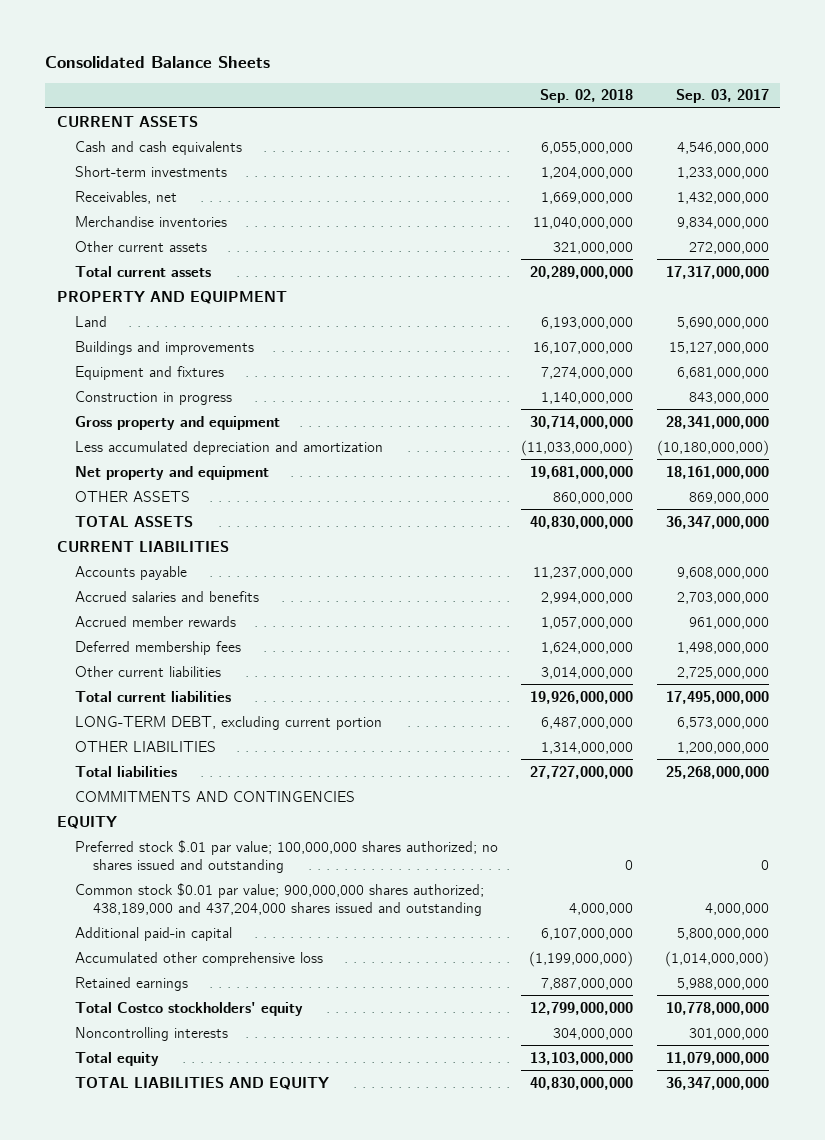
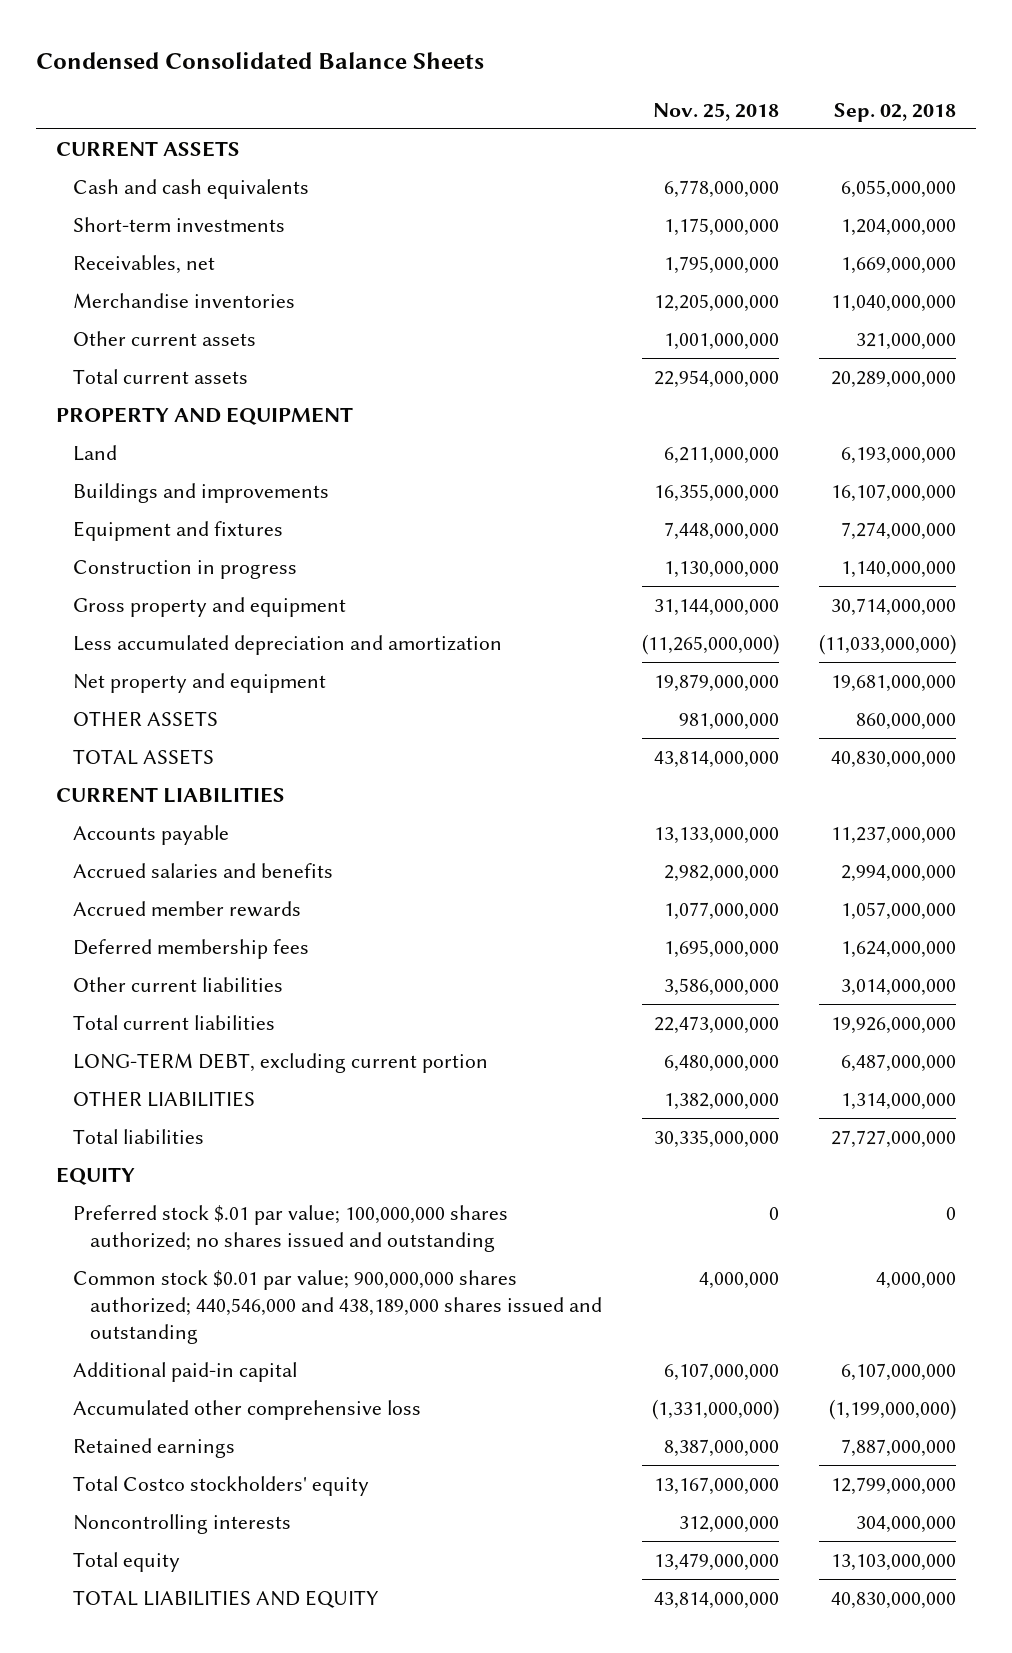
[45,55,271,68] Consolidated Balance Sheets -> [35,52,484,70] Condensed Consolidated Balance Sheets
[675,89,769,104] Sep. 03, 2017 -> none
none -> [652,102,779,121] Nov. 25, 2018
[74,790,355,802] COMMITMENTS AND CONTINGENCIES -> none
[74,882,484,916] Common stock $0.01 par value; 900,000,000 shares authorized; 438,189,000 and 437,204,000 shares issued and outstanding -> [72,1269,602,1344] Common stock $0.01 par value; 900,000,000 shares authorized; 440,546,000 and 438,189,000 shares issued and outstanding

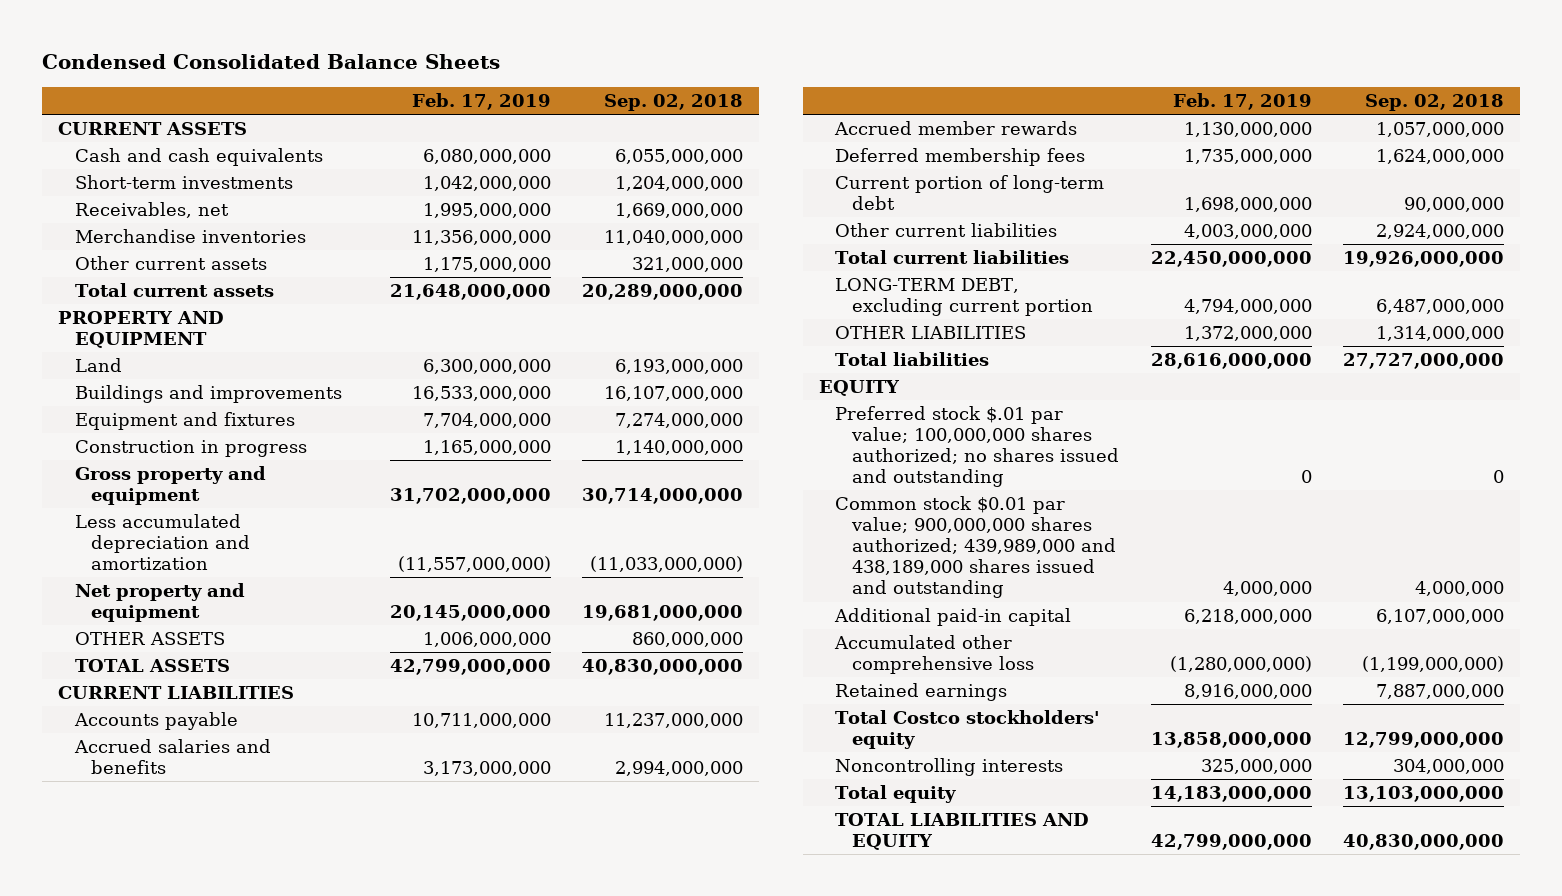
[652,102,779,121] Nov. 25, 2018 -> none
none -> [411,92,551,110] Feb. 17, 2019
none -> [835,174,1105,211] Current portion of long-term debt
[840,978,956,996] 3,014,000,000 -> [1376,223,1505,239] 2,924,000,000
[72,1269,602,1344] Common stock $0.01 par value; 900,000,000 shares authorized; 440,546,000 and 438,189,000 shares issued and outstanding -> [835,495,1117,599] Common stock $0.01 par value; 900,000,000 shares authorized; 439,989,000 and 438,189,000 shares issued and outstanding

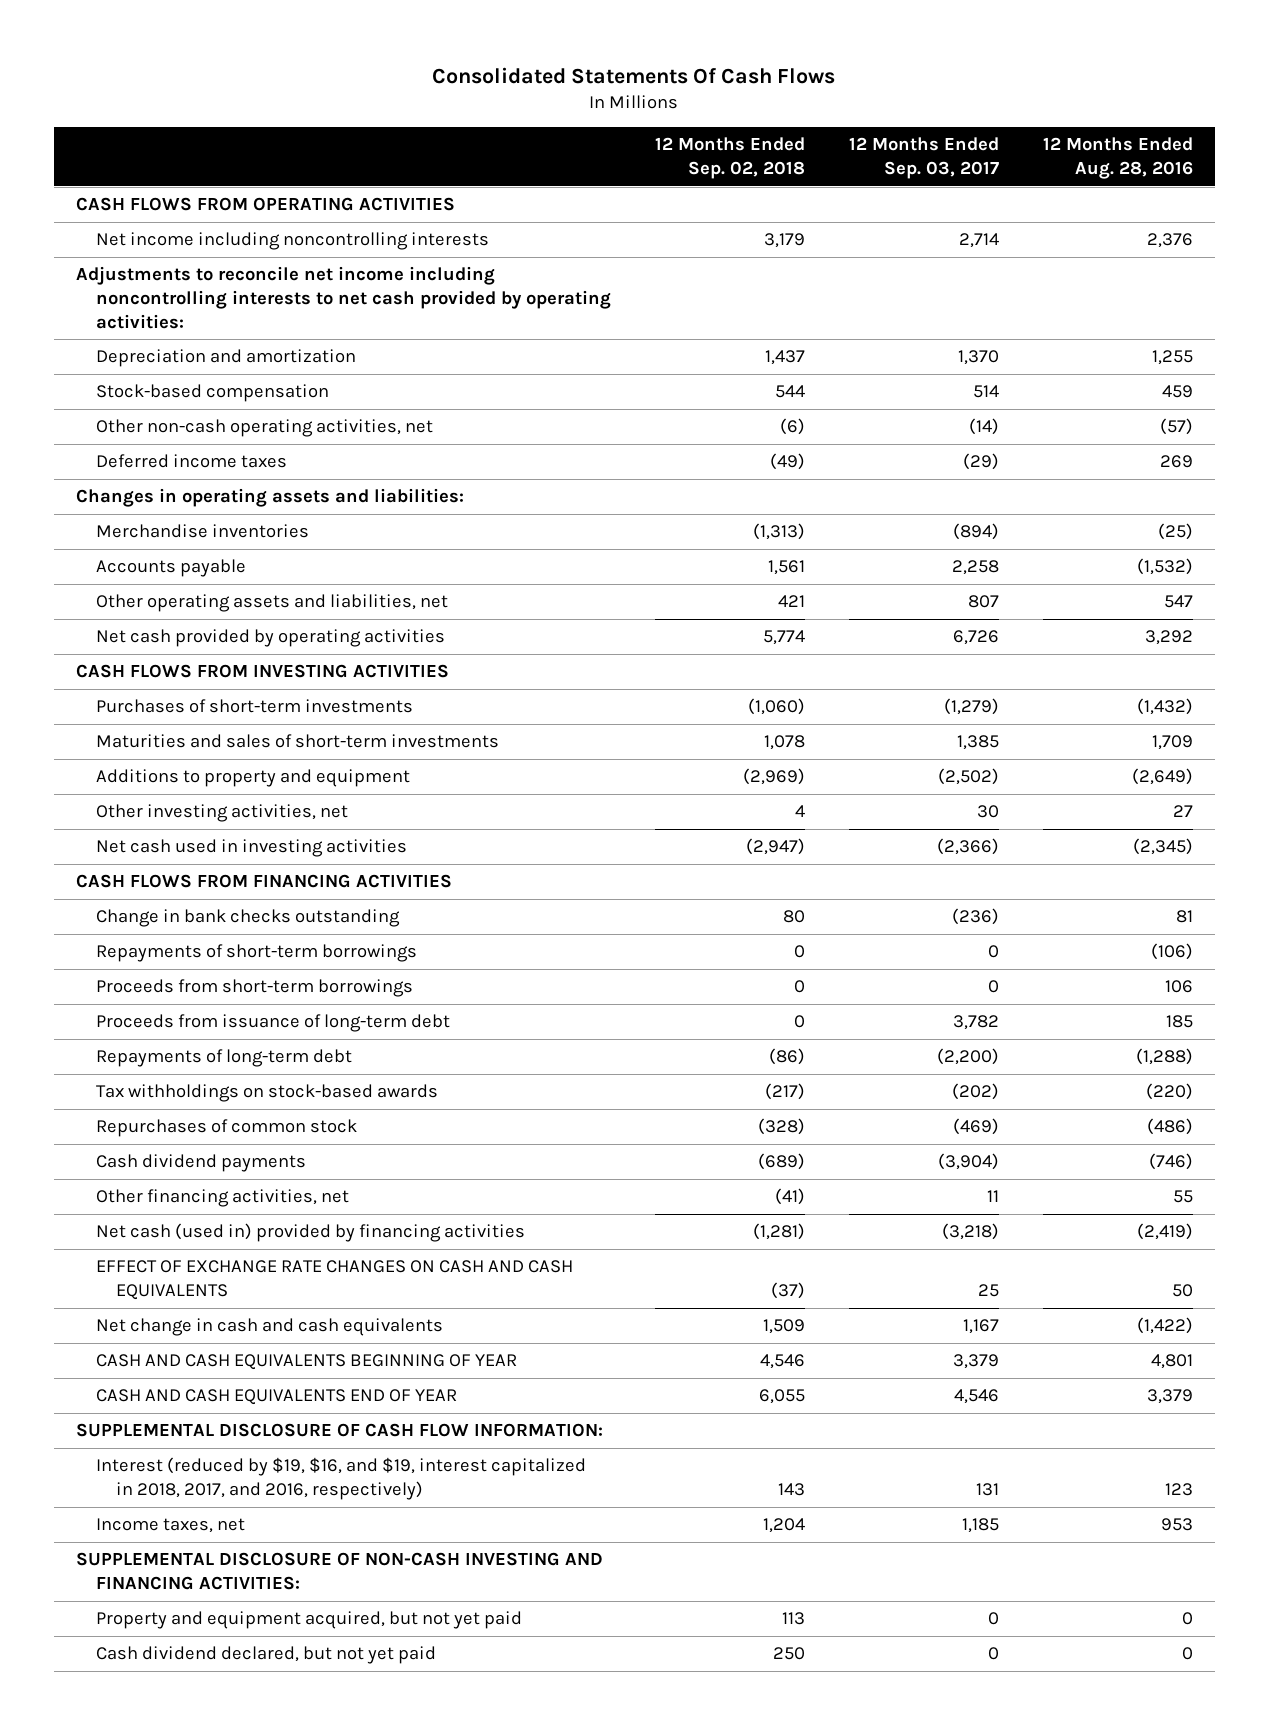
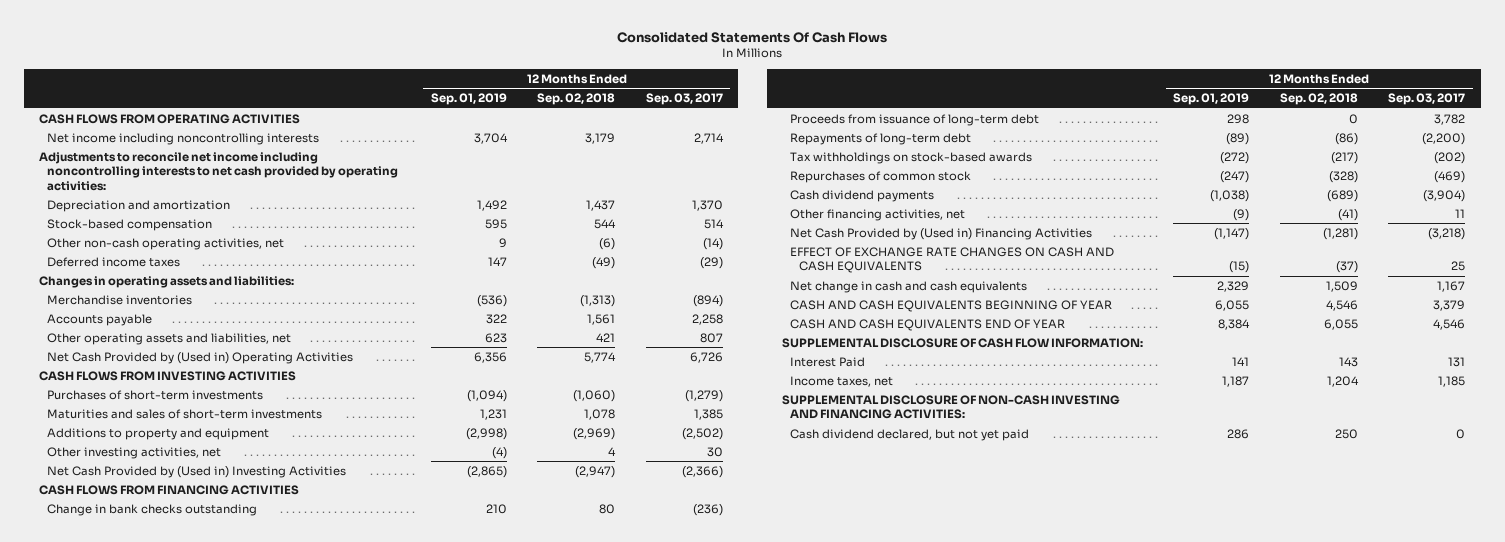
[1042,137,1193,179] 12 Months Ended Aug. 28, 2016 -> none
none -> [430,93,507,106] Sep. 01, 2019
[96,629,446,648] Net cash provided by operating activities -> [47,351,354,364] Net Cash Provided by (Used in) Operating Activities
[96,839,408,858] Net cash used in investing activities -> [47,465,347,478] Net Cash Provided by (Used in) Investing Activities
[96,944,418,963] Repayments of short-term borrowings -> none
[96,979,414,998] Proceeds from short-term borrowings -> none
[96,1223,526,1243] Net cash (used in) provided by financing activities -> [790,227,1093,240] Net Cash Provided by (Used in) Financing Activities
[96,1457,587,1500] Interest (reduced by $19, $16, and $19, interest capitalized in 2018, 2017, and 2016, respectively) -> [790,356,866,367] Interest Paid
[96,1611,523,1630] Property and equipment acquired, but not yet paid -> none

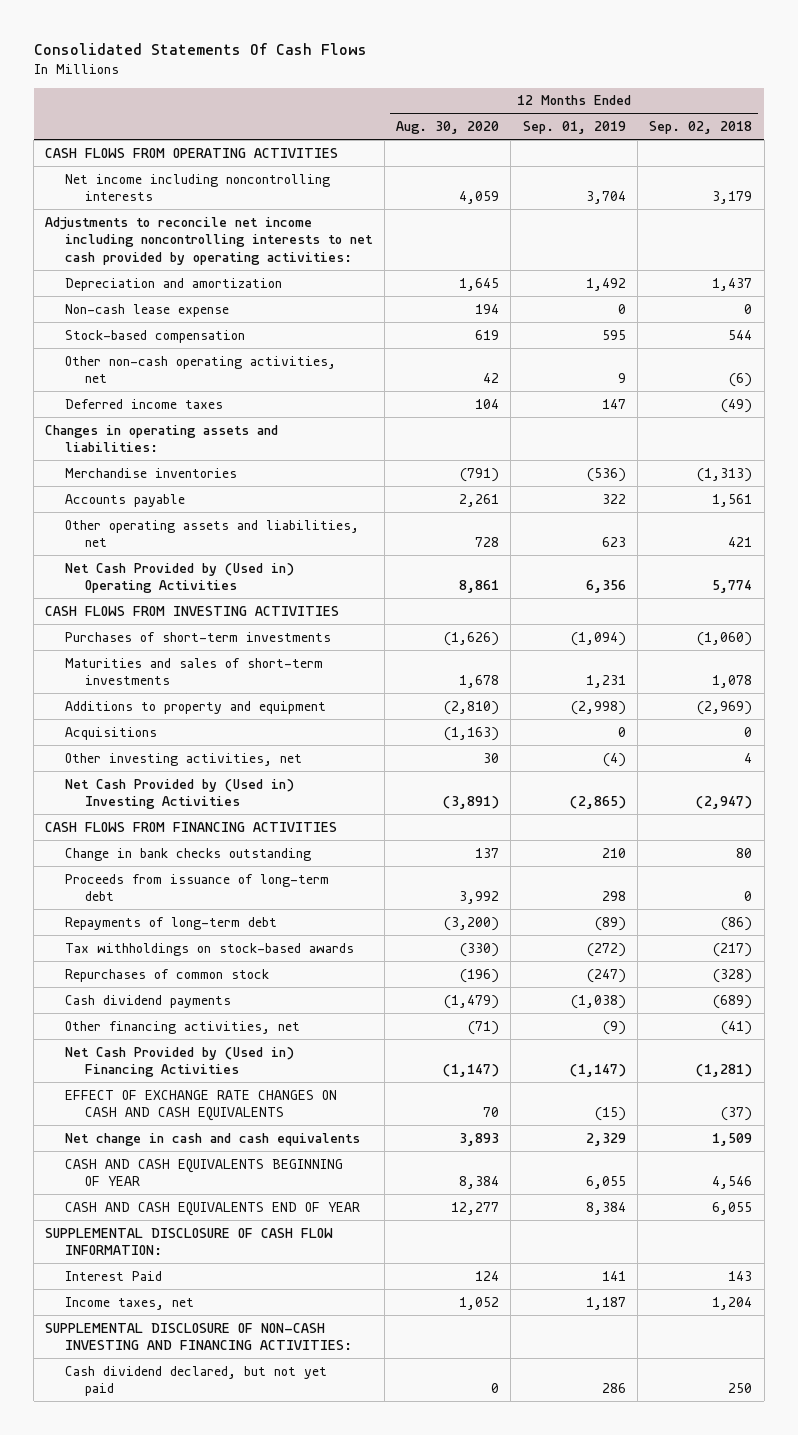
[645,93,723,106] Sep. 03, 2017 -> none
none -> [395,120,499,134] Aug. 30, 2020
none -> [65,303,230,317] Non-cash lease expense
none -> [65,726,158,740] Acquisitions

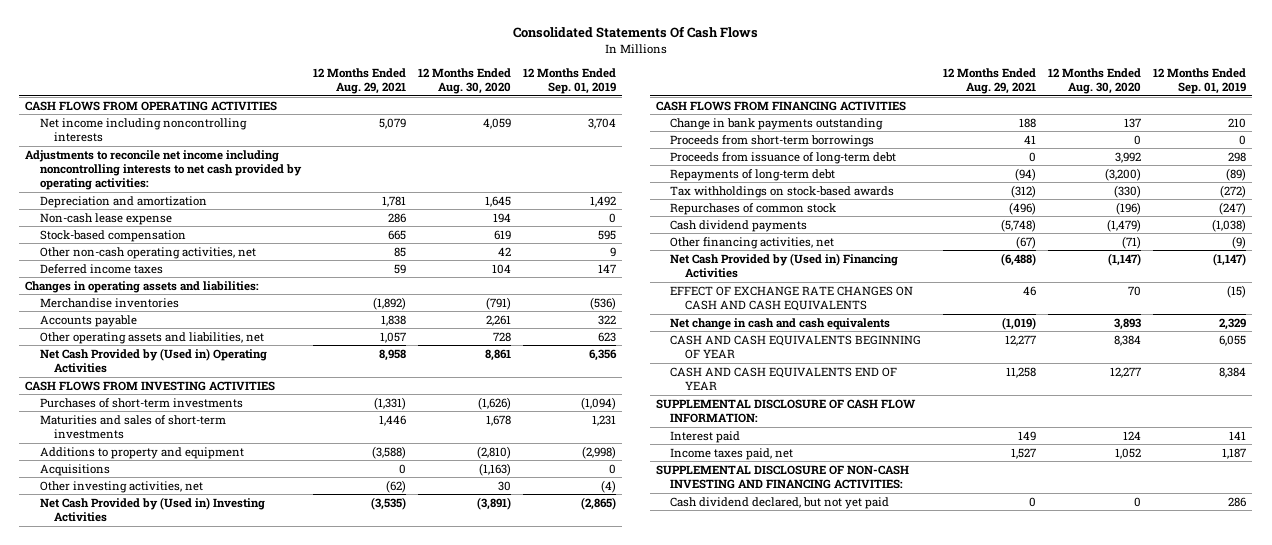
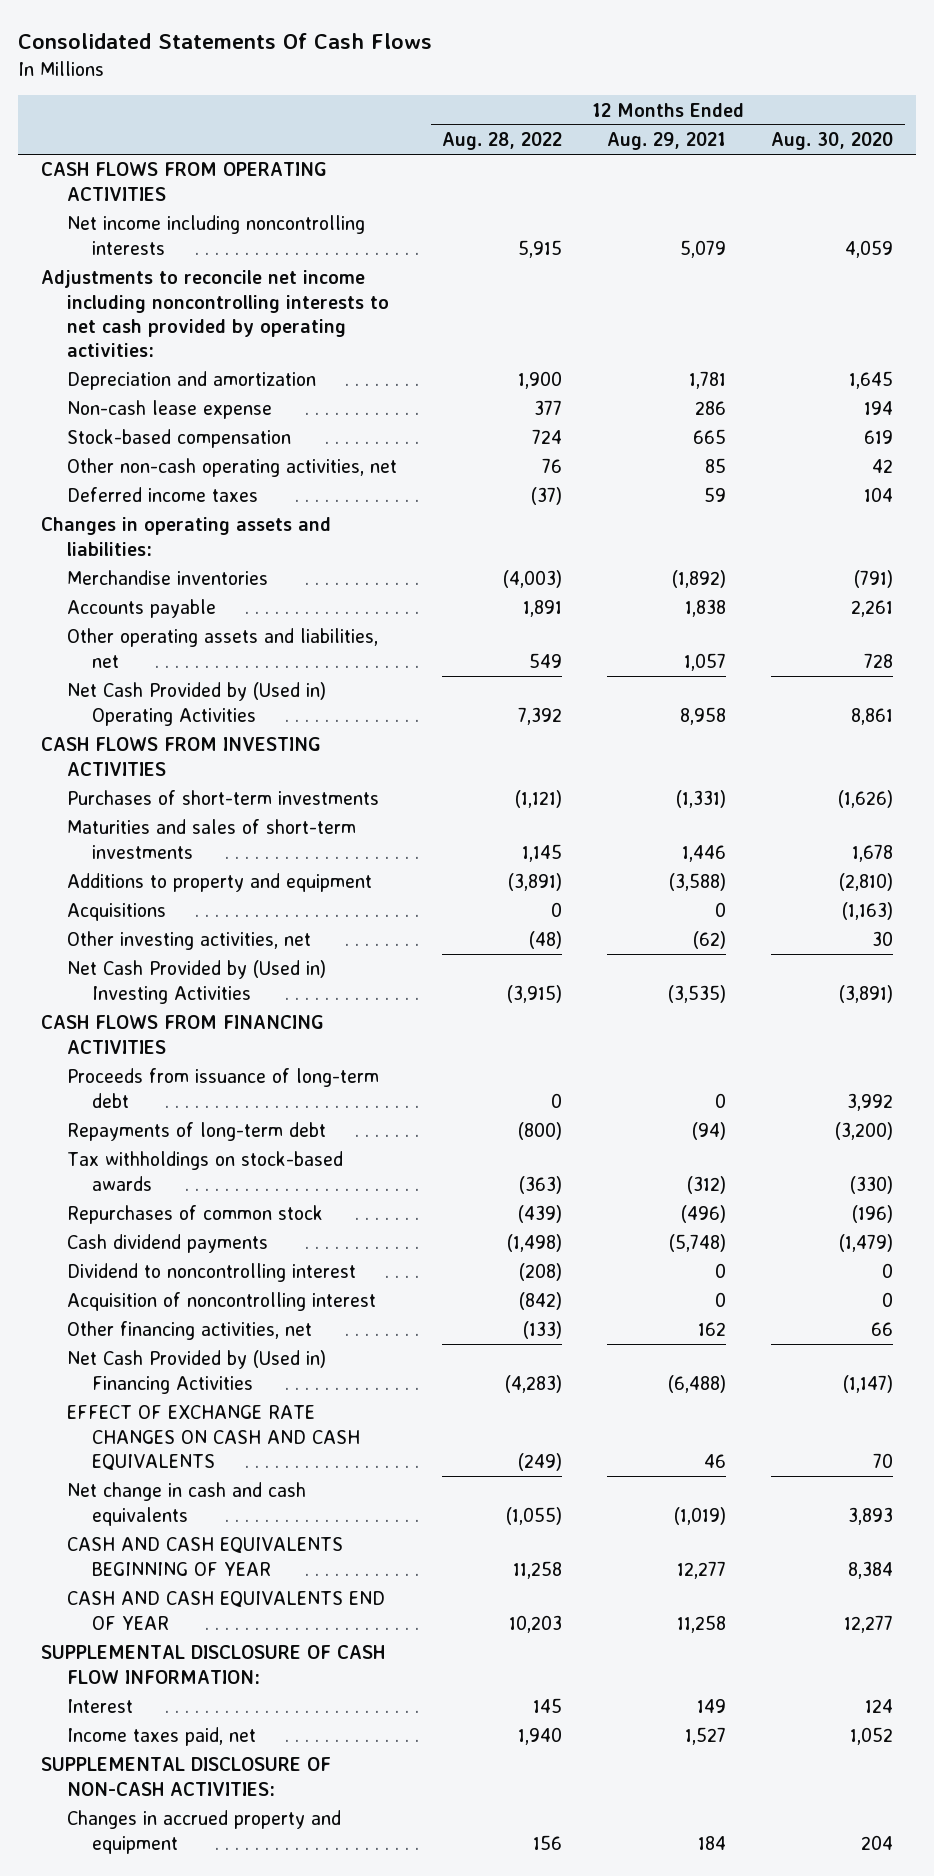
[522,67,616,95] 12 Months Ended Sep. 01, 2019 -> none
none -> [441,132,562,151] Aug. 28, 2022
[670,117,884,130] Change in bank payments outstanding -> none
[670,134,875,147] Proceeds from short-term borrowings -> none
none -> [66,1263,356,1283] Dividend to noncontrolling interest
none -> [66,1292,376,1312] Acquisition of noncontrolling interest
[1016,235,1037,249] (67) -> [698,1322,727,1337] 162
[1122,235,1142,249] (71) -> [871,1322,894,1337] 66
[670,430,741,443] Interest paid -> [66,1699,133,1714] Interest
[670,496,890,509] Cash dividend declared, but not yet paid -> none
[656,464,910,490] SUPPLEMENTAL DISCLOSURE OF NON-CASH INVESTING AND FINANCING ACTIVITIES: -> [40,1757,331,1796] SUPPLEMENTAL DISCLOSURE OF NON-CASH ACTIVITIES:
none -> [66,1810,341,1854] Changes in accrued property and equipment

